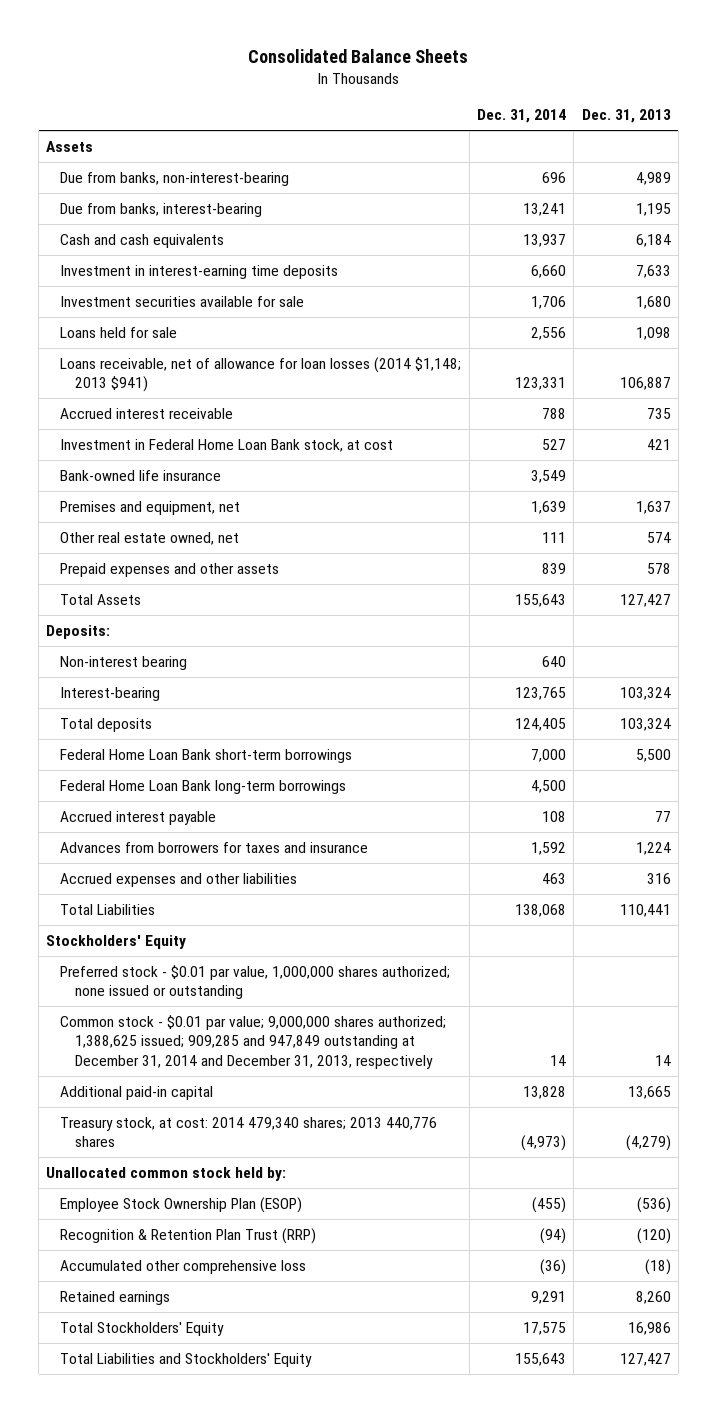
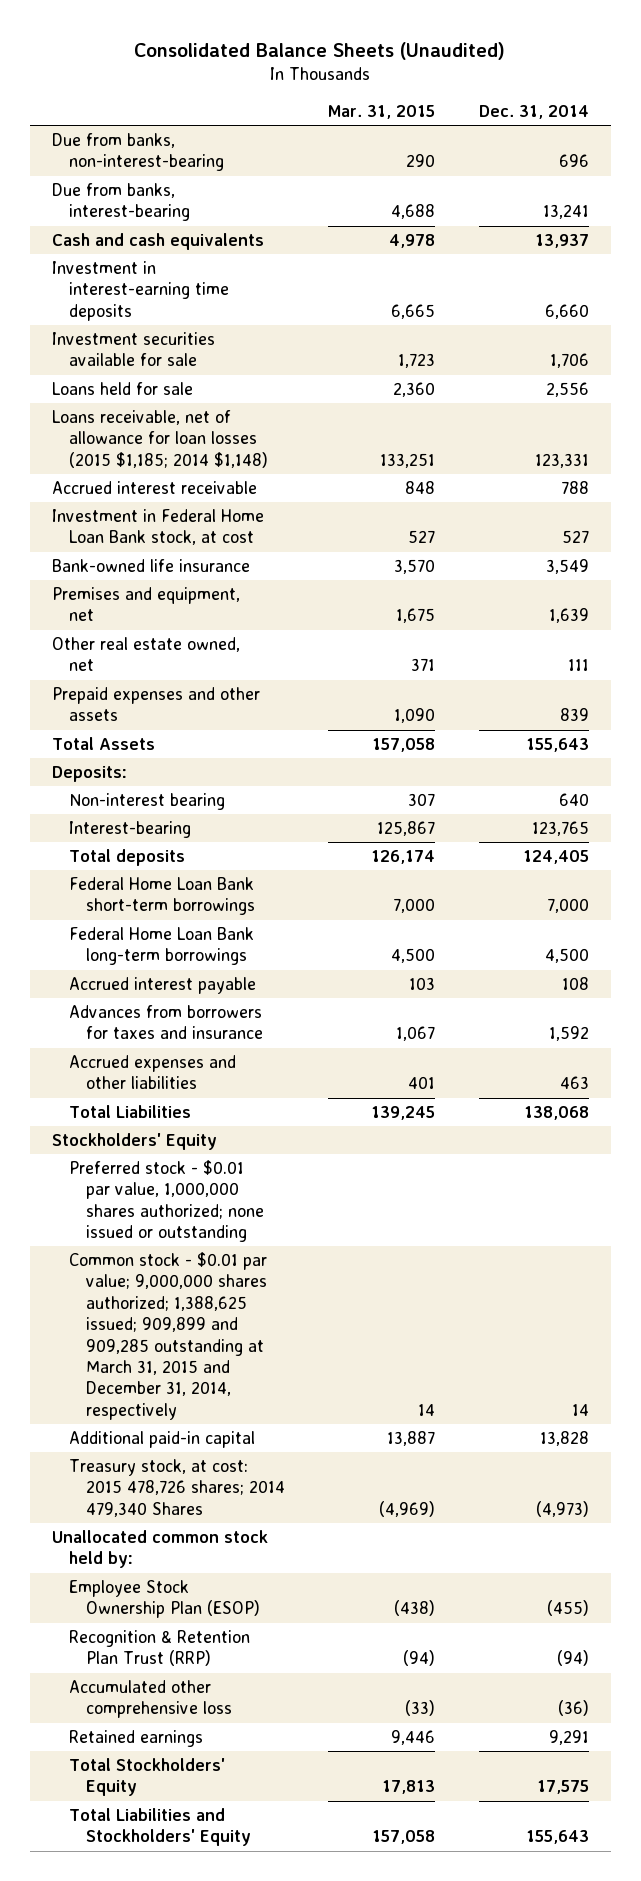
[248,48,469,63] Consolidated Balance Sheets -> [134,41,506,60] Consolidated Balance Sheets (Unaudited)
[581,109,671,124] Dec. 31, 2013 -> none
none -> [328,105,436,120] Mar. 31, 2015
[46,140,94,152] Assets -> none
[60,356,462,393] Loans receivable, net of allowance for loan losses (2014 $1,148; 2013 $941) -> [51,409,268,468] Loans receivable, net of allowance for loan losses (2015 $1,185; 2014 $1,148)
[60,1014,447,1069] Common stock - $0.01 par value; 9,000,000 shares authorized; 1,388,625 issued; 909,285 and 947,849 outstanding at December 31, 2014 and December 31, 2013, respectively -> [68,1251,267,1420] Common stock - $0.01 par value; 9,000,000 shares authorized; 1,388,625 issued; 909,899 and 909,285 outstanding at March 31, 2015 and December 31, 2014, respectively
[60,1116,438,1148] Treasury stock, at cost: 2014 479,340 shares; 2013 440,776 shares -> [68,1458,285,1517] Treasury stock, at cost: 2015 478,726 shares; 2014 479,340 Shares

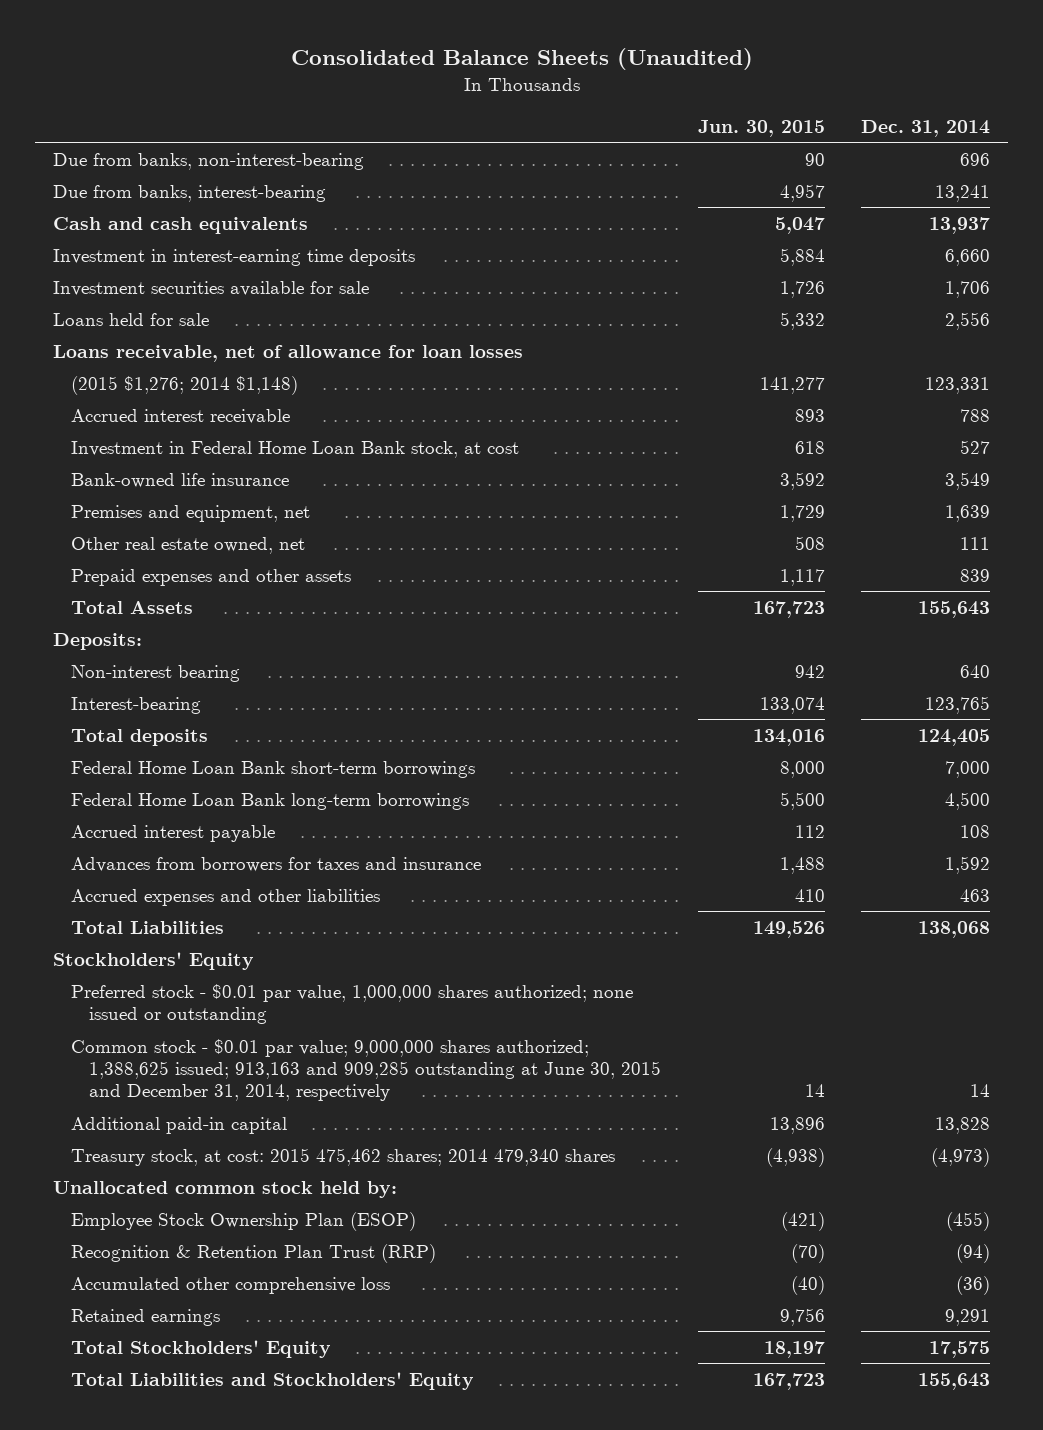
[328,105,436,120] Mar. 31, 2015 -> none
none -> [697,119,825,137] Jun. 30, 2015
none -> [53,344,524,362] Loans receivable, net of allowance for loan losses
[51,409,268,468] Loans receivable, net of allowance for loan losses (2015 $1,185; 2014 $1,148) -> [71,375,299,395] (2015 $1,276; 2014 $1,148)
[68,1251,267,1420] Common stock - $0.01 par value; 9,000,000 shares authorized; 1,388,625 issued; 909,899 and 909,285 outstanding at March 31, 2015 and December 31, 2014, respectively -> [71,1038,662,1102] Common stock - $0.01 par value; 9,000,000 shares authorized; 1,388,625 issued; 913,163 and 909,285 outstanding at June 30, 2015 and December 31, 2014, respectively
[68,1458,285,1517] Treasury stock, at cost: 2015 478,726 shares; 2014 479,340 Shares -> [71,1147,616,1166] Treasury stock, at cost: 2015 475,462 shares; 2014 479,340 shares

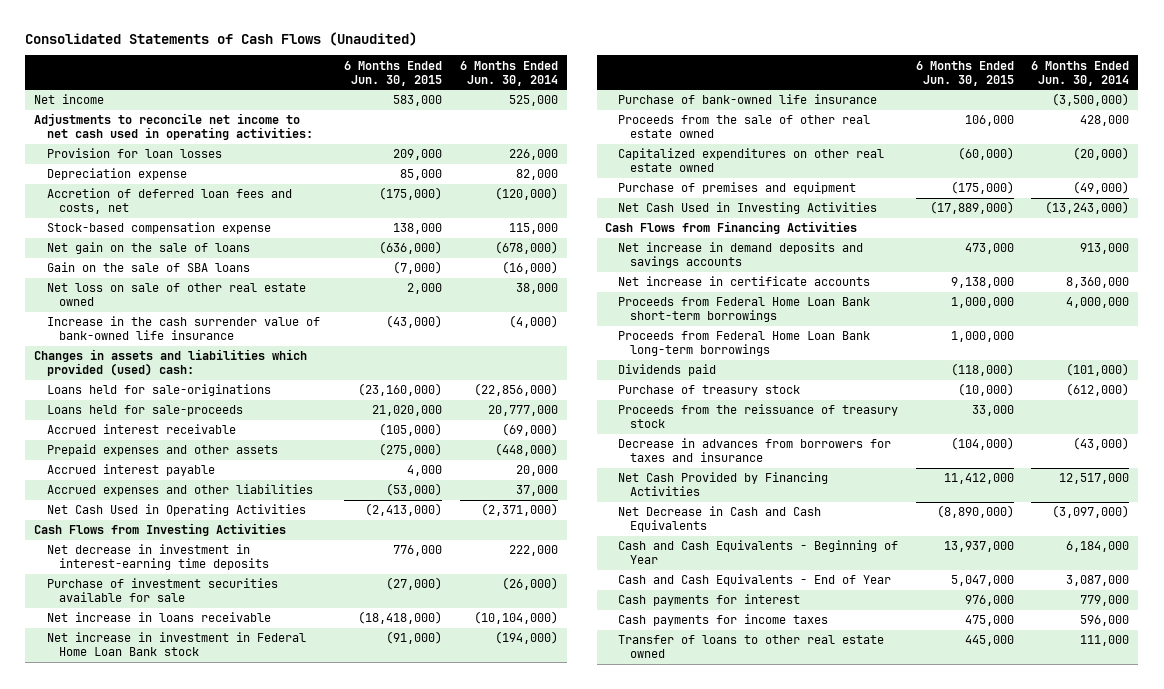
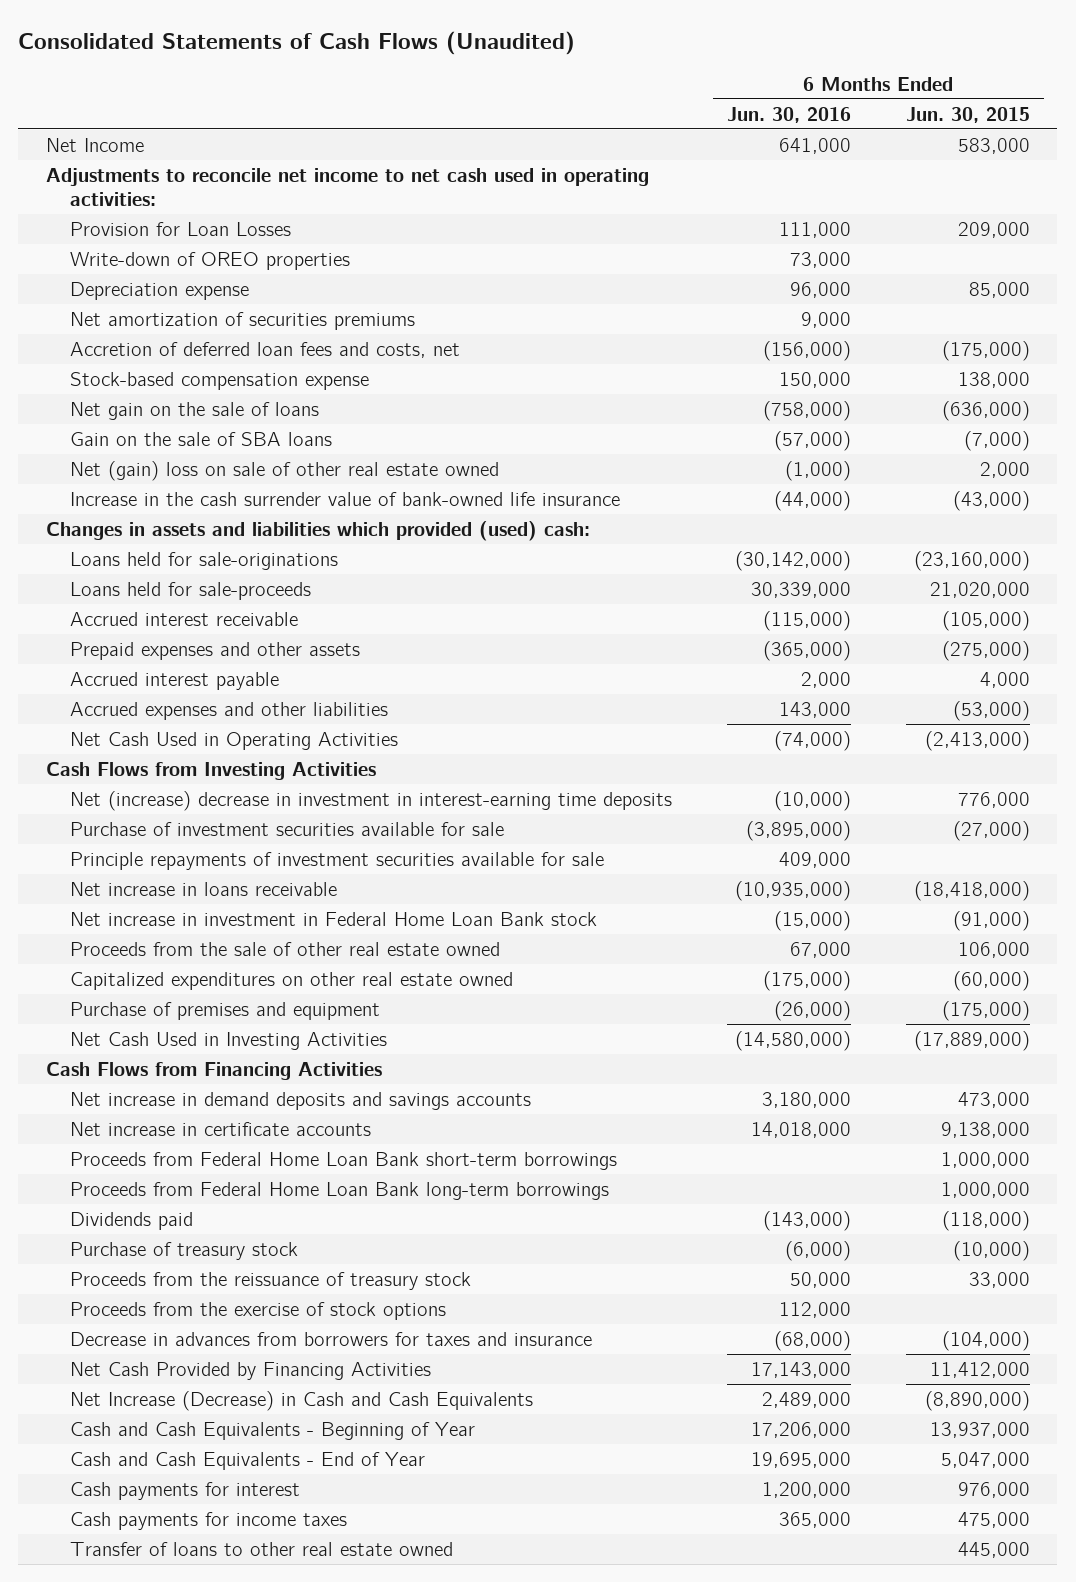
[460,60,559,86] 6 Months Ended Jun. 30, 2014 -> none
none -> [727,106,852,123] Jun. 30, 2016
[34,94,105,105] Net income -> [45,137,144,152] Net Income
[46,148,222,159] Provision for loan losses -> [70,221,292,236] Provision for Loan Losses
none -> [70,251,351,270] Write-down of OREO properties
none -> [70,311,416,330] Net amortization of securities premiums
[46,283,306,307] Net loss on sale of other real estate owned -> [70,460,500,481] Net (gain) loss on sale of other real estate owned
[46,544,270,571] Net decrease in investment in interest-earning time deposits -> [70,790,673,811] Net (increase) decrease in investment in interest-earning time deposits
none -> [70,851,605,870] Principle repayments of investment securities available for sale
[617,94,877,105] Purchase of bank-owned life insurance -> none
none -> [70,1301,447,1320] Proceeds from the exercise of stock options
[617,506,821,533] Net Decrease in Cash and Cash Equivalents -> [70,1390,534,1411] Net Increase (Decrease) in Cash and Cash Equivalents

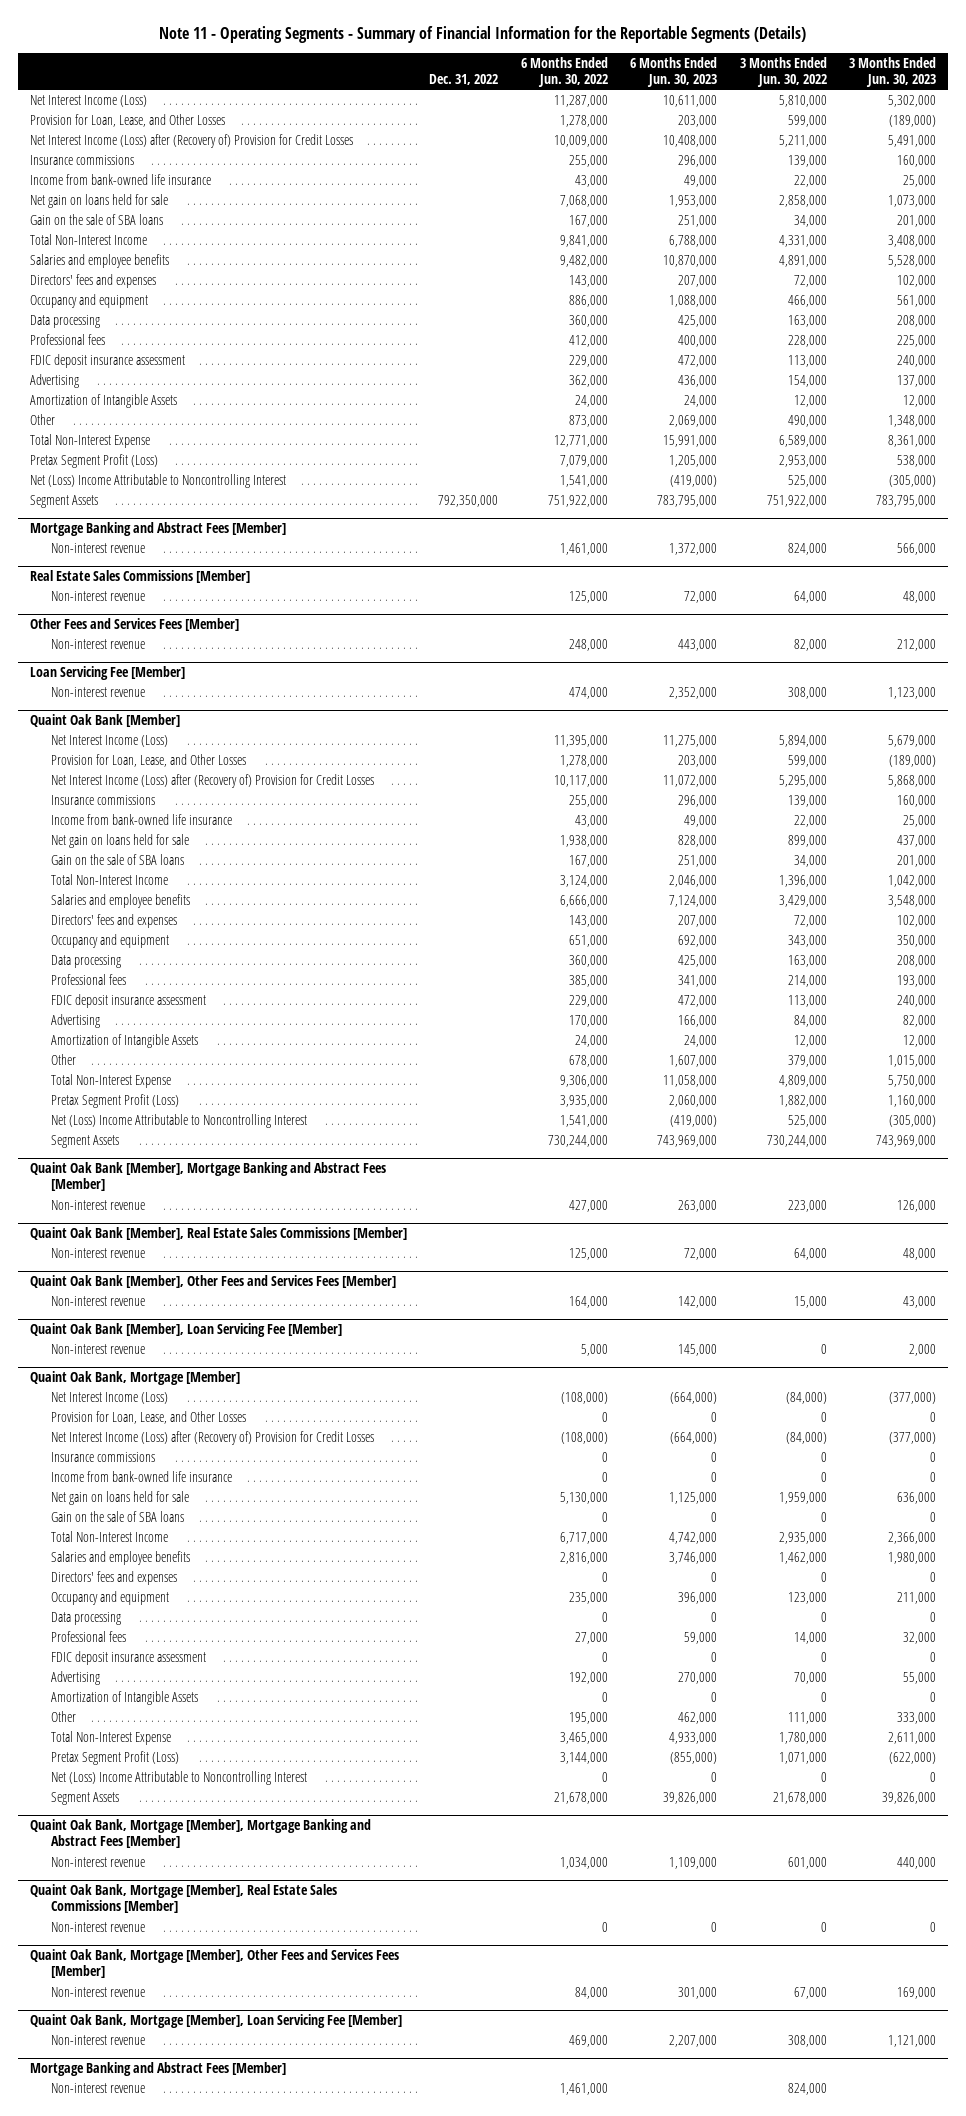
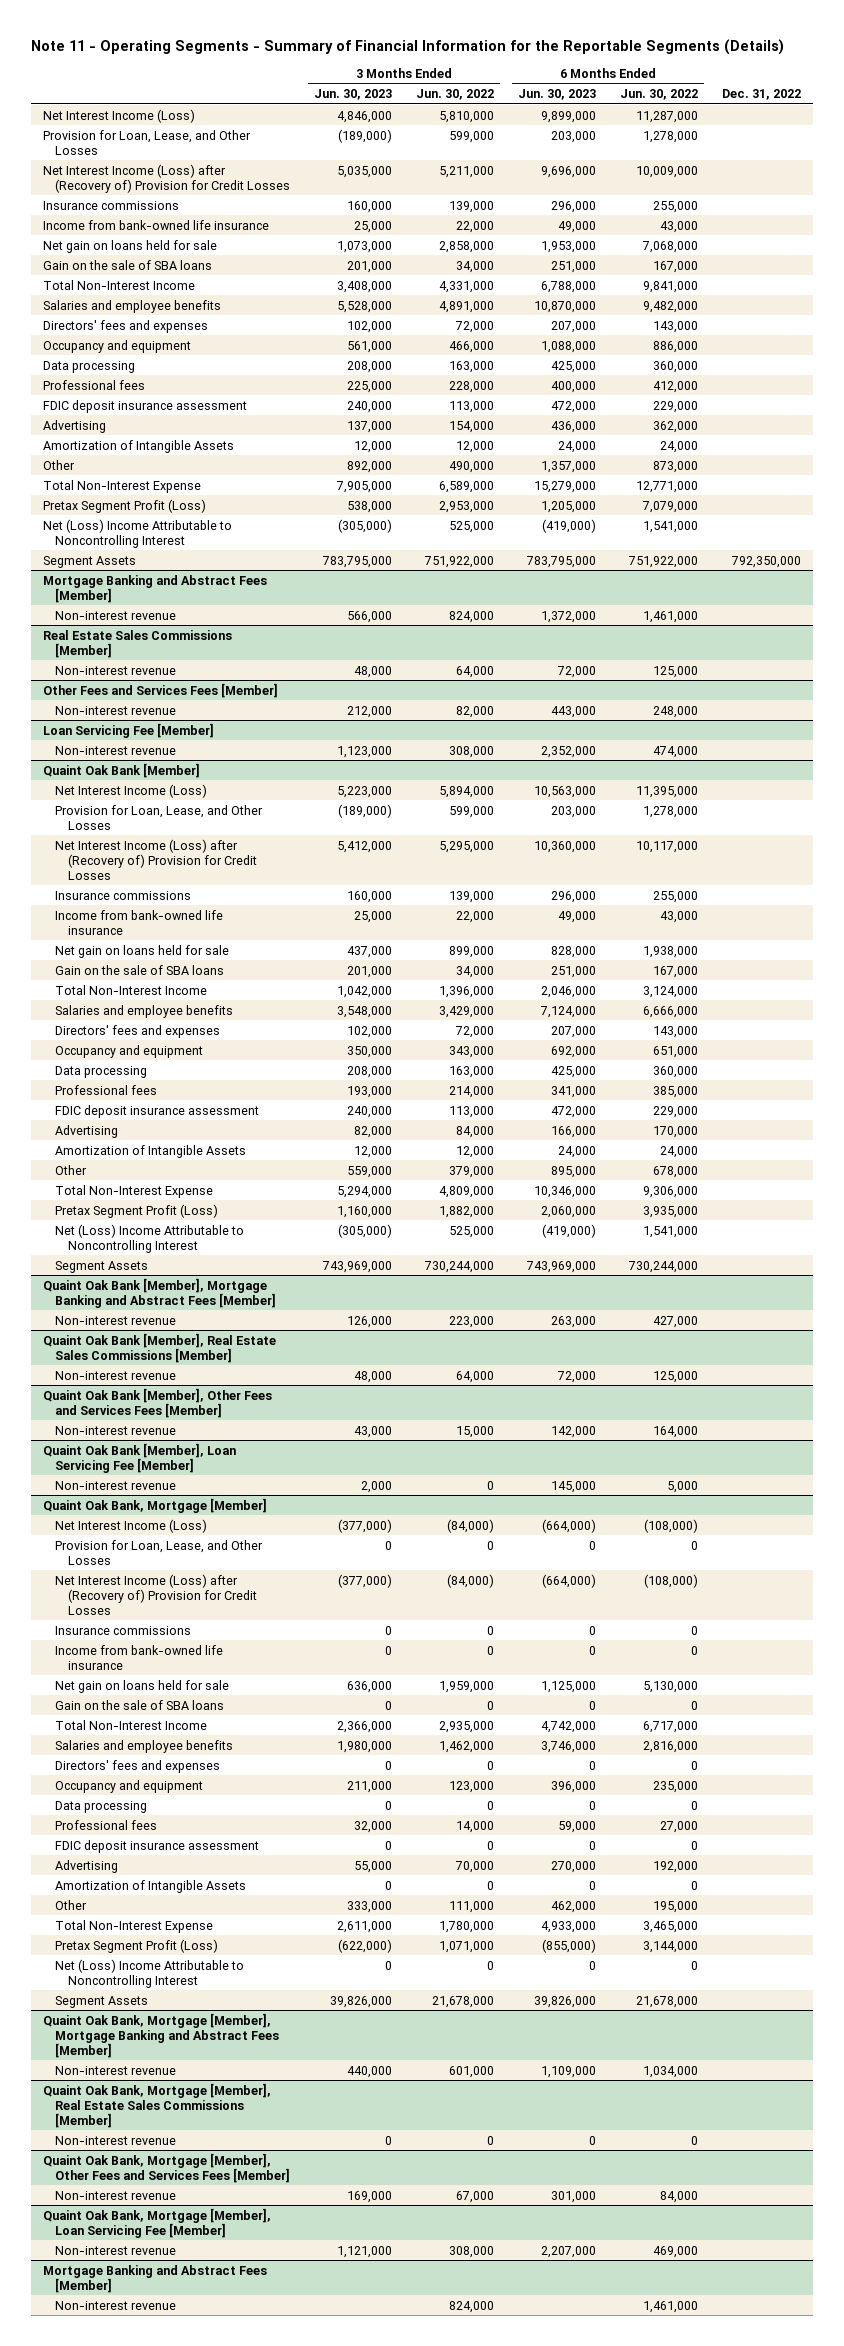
[663,94,718,107] 10,611,000 -> [540,110,596,123] 9,899,000
[888,94,937,107] 5,302,000 -> [337,110,393,123] 4,846,000
[663,134,718,147] 10,408,000 -> [540,165,596,178] 9,696,000
[888,134,937,147] 5,491,000 -> [337,165,393,178] 5,035,000
[669,414,718,427] 2,069,000 -> [540,460,596,473] 1,357,000
[888,414,937,427] 1,348,000 -> [347,460,393,473] 892,000
[663,434,718,447] 15,991,000 -> [533,480,596,493] 15,279,000
[888,434,937,447] 8,361,000 -> [336,480,393,493] 7,905,000
[663,734,718,747] 11,275,000 -> [533,785,596,798] 10,563,000
[888,734,937,747] 5,679,000 -> [337,785,393,798] 5,223,000
[663,774,718,787] 11,072,000 -> [533,840,596,853] 10,360,000
[888,774,937,787] 5,868,000 -> [337,840,393,853] 5,412,000
[669,1054,718,1067] 1,607,000 -> [550,1165,596,1178] 895,000
[888,1054,937,1067] 1,015,000 -> [347,1165,393,1178] 559,000
[663,1074,718,1087] 11,058,000 -> [533,1185,596,1198] 10,346,000
[888,1074,937,1087] 5,750,000 -> [337,1185,393,1198] 5,294,000

